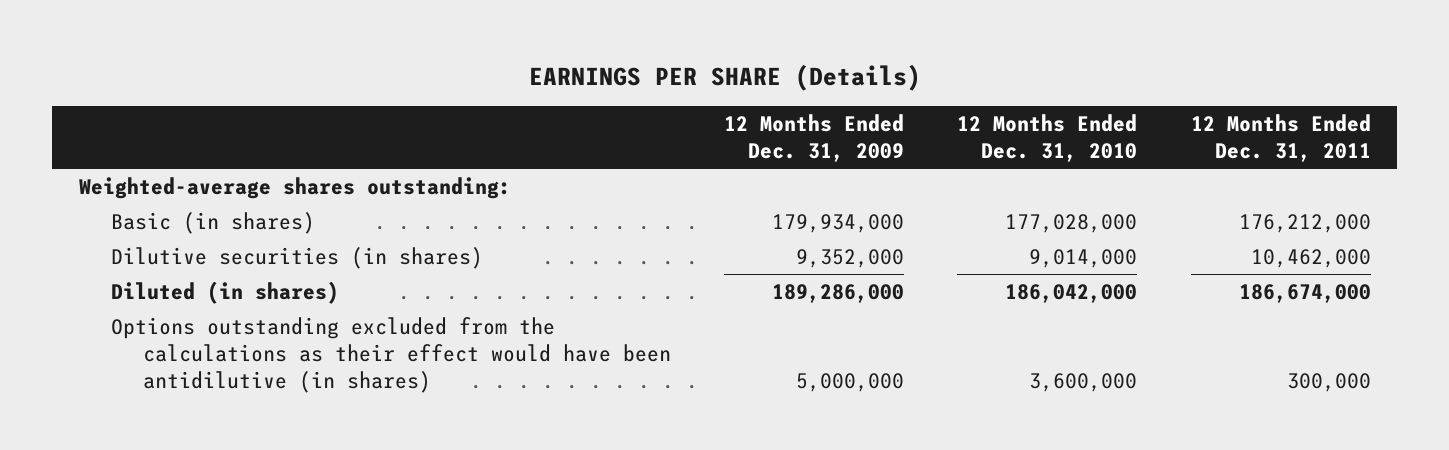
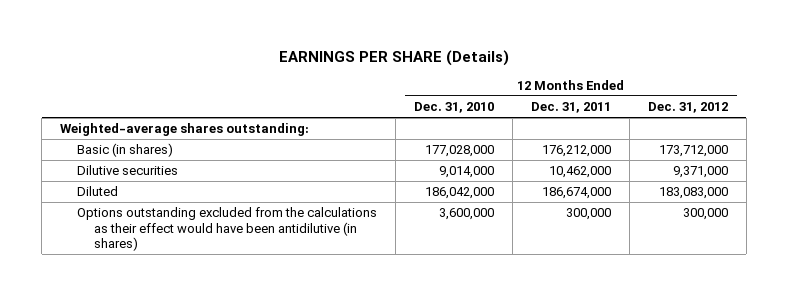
[724,113,905,163] 12 Months Ended Dec. 31, 2009 -> none
none -> [648,102,729,114] Dec. 31, 2012
[111,246,484,269] Dilutive securities (in shares) -> [77,165,179,176] Dilutive securities
[111,280,340,304] Diluted (in shares) -> [77,186,119,197] Diluted

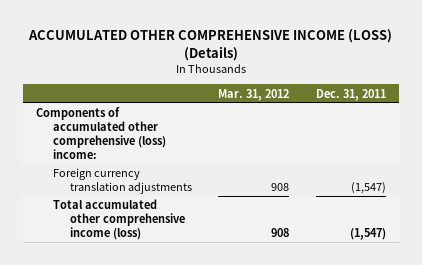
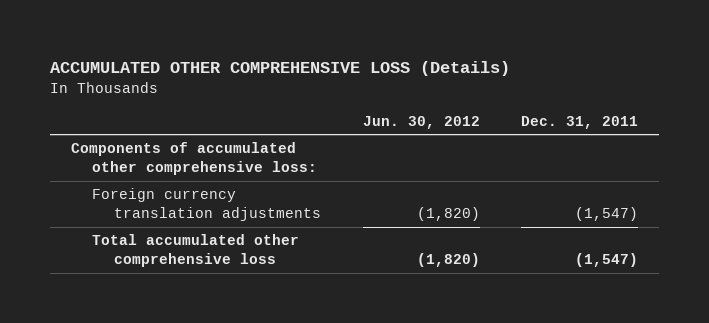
[28,29,393,61] ACCUMULATED OTHER COMPREHENSIVE INCOME (LOSS) (Details) -> [49,60,510,76] ACCUMULATED OTHER COMPREHENSIVE LOSS (Details)
[218,88,290,101] Mar. 31, 2012 -> none
none -> [362,115,480,129] Jun. 30, 2012
[36,107,167,160] Components of accumulated other comprehensive (loss) income: -> [70,142,318,176] Components of accumulated other comprehensive loss:
[53,199,185,241] Total accumulated other comprehensive income (loss) -> [92,234,300,268] Total accumulated other comprehensive loss

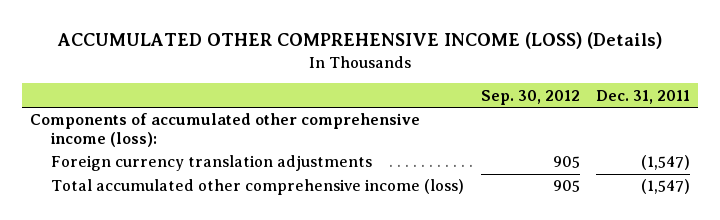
[49,60,510,76] ACCUMULATED OTHER COMPREHENSIVE LOSS (Details) -> [57,32,663,50] ACCUMULATED OTHER COMPREHENSIVE INCOME (LOSS) (Details)
[362,115,480,129] Jun. 30, 2012 -> none
none -> [480,89,580,105] Sep. 30, 2012
[70,142,318,176] Components of accumulated other comprehensive loss: -> [30,113,421,147] Components of accumulated other comprehensive income (loss):
[92,234,300,268] Total accumulated other comprehensive loss -> [51,179,465,196] Total accumulated other comprehensive income (loss)

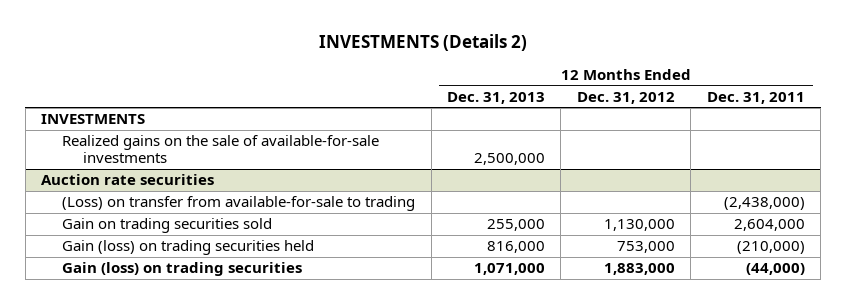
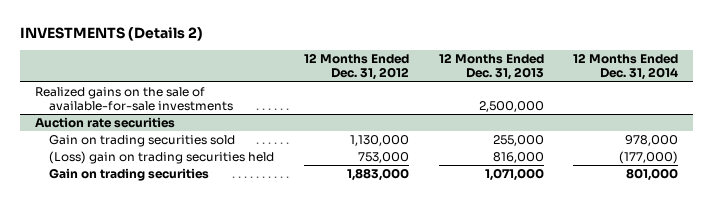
[706,91,805,104] Dec. 31, 2011 -> none
none -> [573,53,679,81] 12 Months Ended Dec. 31, 2014
[41,114,146,125] INVESTMENTS -> none
[62,196,416,212] (Loss) on transfer from available-for-sale to trading -> none
[62,240,315,256] Gain (loss) on trading securities held -> [48,151,274,165] (Loss) gain on trading securities held
[62,262,303,277] Gain (loss) on trading securities -> [48,168,209,182] Gain on trading securities

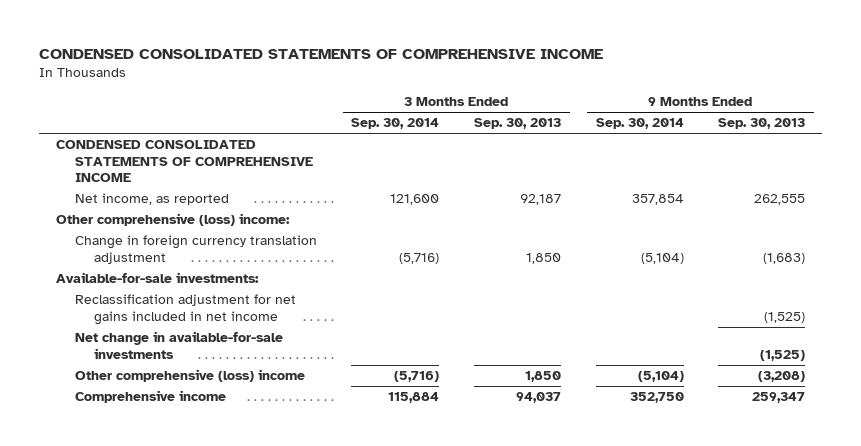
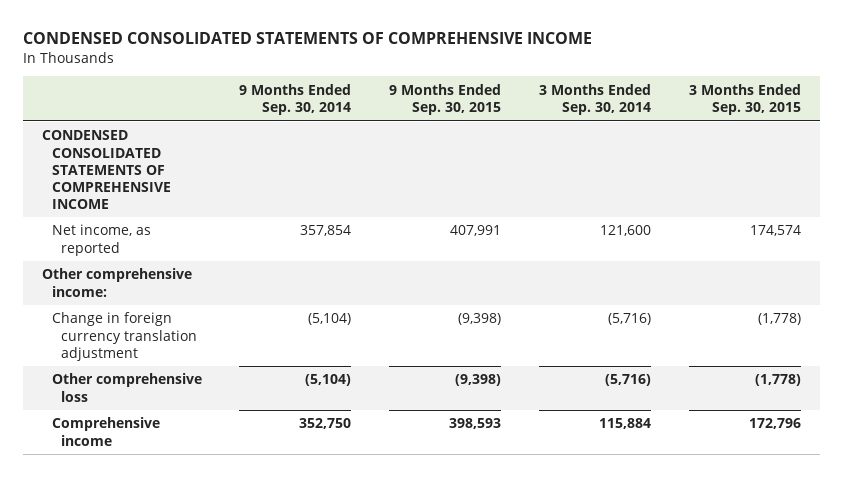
[473,118,561,130] Sep. 30, 2013 -> none
[718,118,806,130] Sep. 30, 2013 -> none
none -> [389,83,502,115] 9 Months Ended Sep. 30, 2015
none -> [688,83,801,115] 3 Months Ended Sep. 30, 2015
[56,213,291,227] Other comprehensive (loss) income: -> [41,268,192,297] Other comprehensive income:
[56,272,260,284] Available-for-sale investments: -> none
[74,294,296,325] Reclassification adjustment for net gains included in net income -> none
[74,331,283,359] Net change in available-for-sale investments -> none
[74,369,305,383] Other comprehensive (loss) income -> [51,373,202,402] Other comprehensive loss

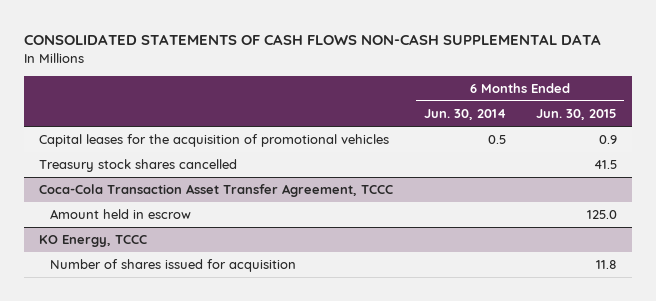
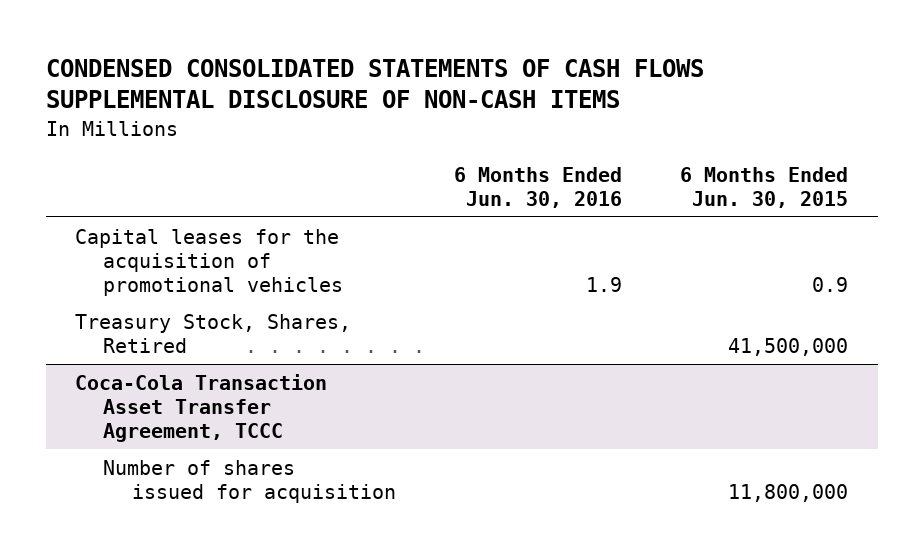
[24,33,602,45] CONSOLIDATED STATEMENTS OF CASH FLOWS NON-CASH SUPPLEMENTAL DATA -> [45,58,704,109] CONDENSED CONSOLIDATED STATEMENTS OF CASH FLOWS SUPPLEMENTAL DISCLOSURE OF NON-CASH ITEMS
[423,109,506,121] Jun. 30, 2014 -> none
none -> [453,166,622,208] 6 Months Ended Jun. 30, 2016
[39,159,238,173] Treasury stock shares cancelled -> [74,313,351,353] Treasury Stock, Shares, Retired
[593,160,617,170] 41.5 -> [728,337,849,356] 41,500,000
[49,209,191,220] Amount held in escrow -> none
[39,235,148,248] KO Energy, TCCC -> none
[595,260,617,270] 11.8 -> [728,483,849,502] 11,800,000

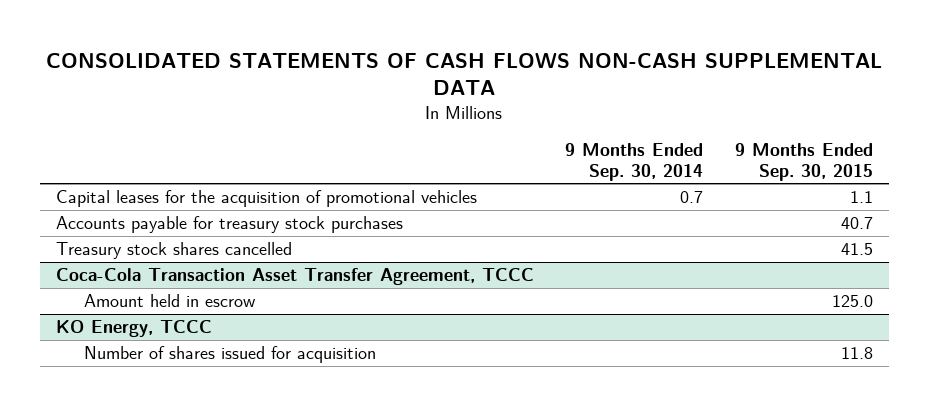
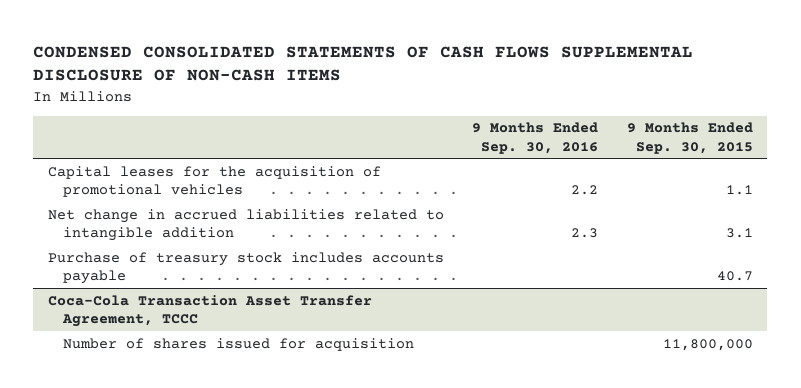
[46,52,883,96] CONSOLIDATED STATEMENTS OF CASH FLOWS NON-CASH SUPPLEMENTAL DATA -> [33,45,694,82] CONDENSED CONSOLIDATED STATEMENTS OF CASH FLOWS SUPPLEMENTAL DISCLOSURE OF NON-CASH ITEMS
[565,142,704,181] 9 Months Ended Sep. 30, 2014 -> none
none -> [472,122,599,154] 9 Months Ended Sep. 30, 2016
[55,242,292,260] Treasury stock shares cancelled -> none
none -> [47,208,444,241] Net change in accrued liabilities related to intangible addition
[55,216,403,234] Accounts payable for treasury stock purchases -> [47,251,444,284] Purchase of treasury stock includes accounts payable
[83,294,256,308] Amount held in escrow -> none
[55,320,212,338] KO Energy, TCCC -> none
[840,347,873,360] 11.8 -> [663,338,754,351] 11,800,000

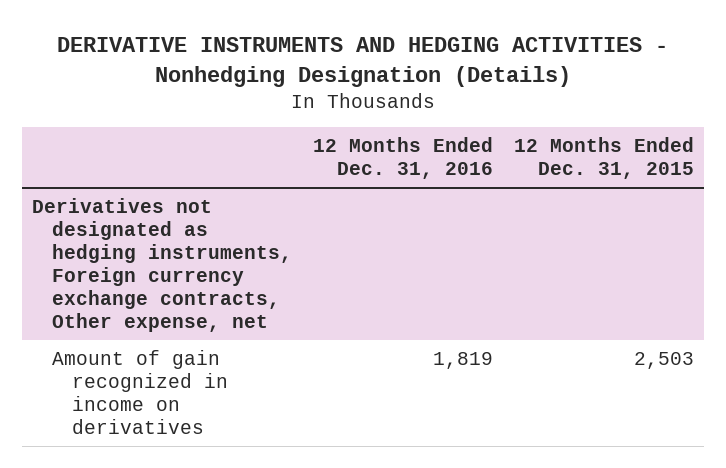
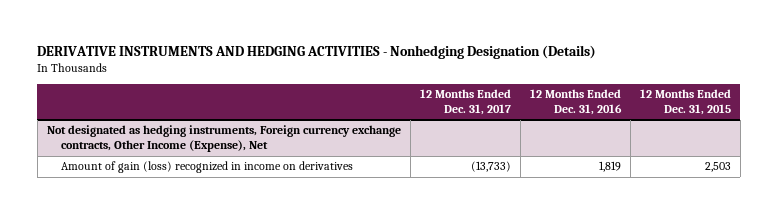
none -> [419,89,511,116] 12 Months Ended Dec. 31, 2017
[32,197,292,332] Derivatives not designated as hedging instruments, Foreign currency exchange contracts, Other expense, net -> [46,125,401,153] Not designated as hedging instruments, Foreign currency exchange contracts, Other Income (Expense), Net
[51,349,228,434] Amount of gain recognized in income on derivatives -> [61,161,354,174] Amount of gain (loss) recognized in income on derivatives

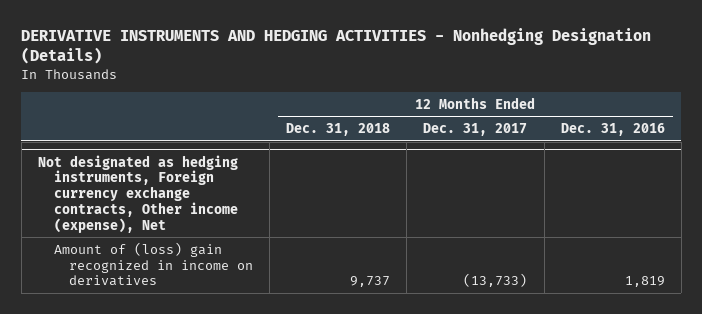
[639,89,731,116] 12 Months Ended Dec. 31, 2015 -> none
none -> [286,123,391,137] Dec. 31, 2018
[46,125,401,153] Not designated as hedging instruments, Foreign currency exchange contracts, Other Income (Expense), Net -> [37,154,238,233] Not designated as hedging instruments, Foreign currency exchange contracts, Other income (expense), Net
[61,161,354,174] Amount of gain (loss) recognized in income on derivatives -> [53,241,254,287] Amount of (loss) gain recognized in income on derivatives

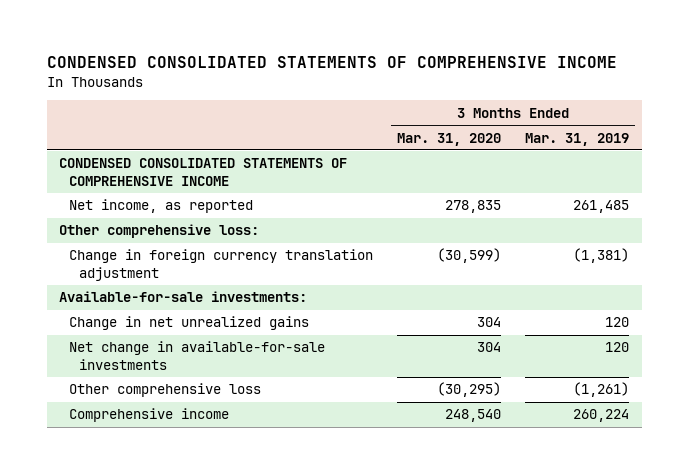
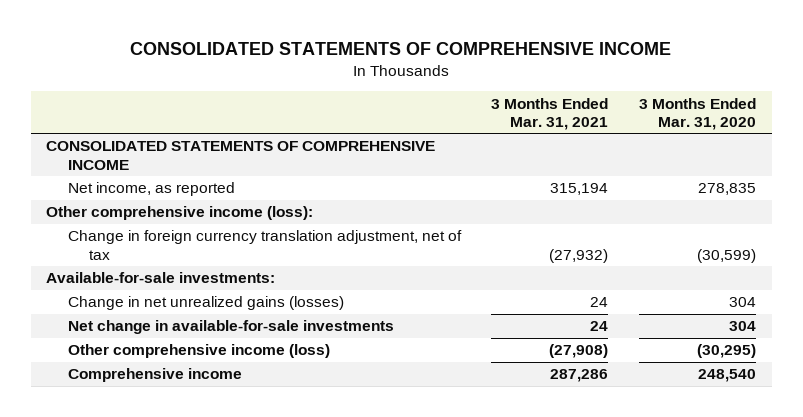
[46,55,617,68] CONDENSED CONSOLIDATED STATEMENTS OF COMPREHENSIVE INCOME -> [130,41,672,55] CONSOLIDATED STATEMENTS OF COMPREHENSIVE INCOME
[525,132,630,146] Mar. 31, 2019 -> none
none -> [491,97,609,130] 3 Months Ended Mar. 31, 2021
[58,158,347,186] CONDENSED CONSOLIDATED STATEMENTS OF COMPREHENSIVE INCOME -> [46,141,436,170] CONSOLIDATED STATEMENTS OF COMPREHENSIVE INCOME
[58,224,259,239] Other comprehensive loss: -> [46,206,314,221] Other comprehensive income (loss):
[69,249,374,281] Change in foreign currency translation adjustment -> [67,230,462,260] Change in foreign currency translation adjustment, net of tax
[69,316,310,331] Change in net unrealized gains -> [67,296,344,311] Change in net unrealized gains (losses)
[69,383,262,398] Other comprehensive loss -> [67,344,330,359] Other comprehensive income (loss)

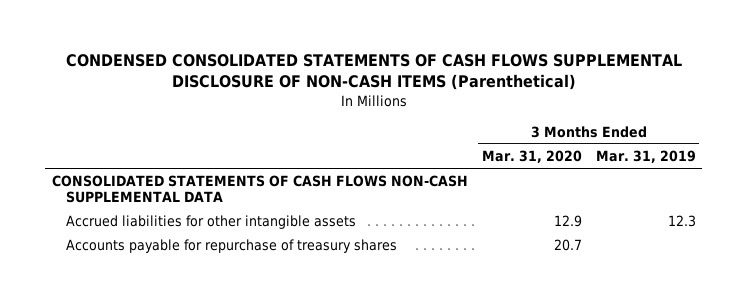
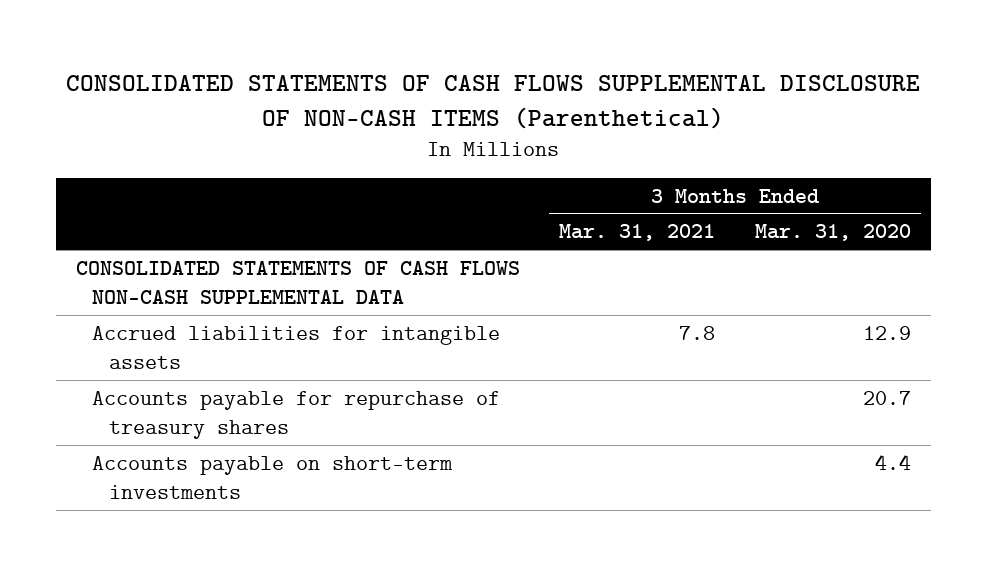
[65,54,682,91] CONDENSED CONSOLIDATED STATEMENTS OF CASH FLOWS SUPPLEMENTAL DISCLOSURE OF NON-CASH ITEMS (Parenthetical) -> [66,74,921,129] CONSOLIDATED STATEMENTS OF CASH FLOWS SUPPLEMENTAL DISCLOSURE OF NON-CASH ITEMS (Parenthetical)
[595,150,696,164] Mar. 31, 2019 -> none
none -> [559,224,716,242] Mar. 31, 2021
[65,215,356,230] Accrued liabilities for other intangible assets -> [92,325,501,369] Accrued liabilities for intangible assets
none -> [92,455,454,499] Accounts payable on short-term investments

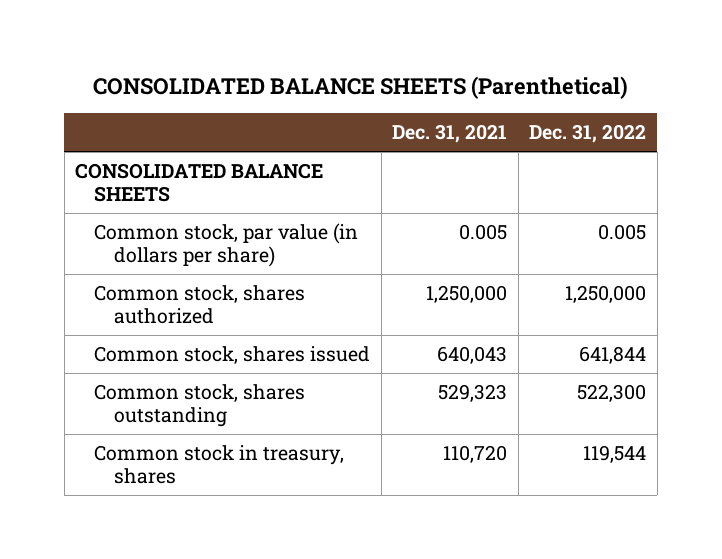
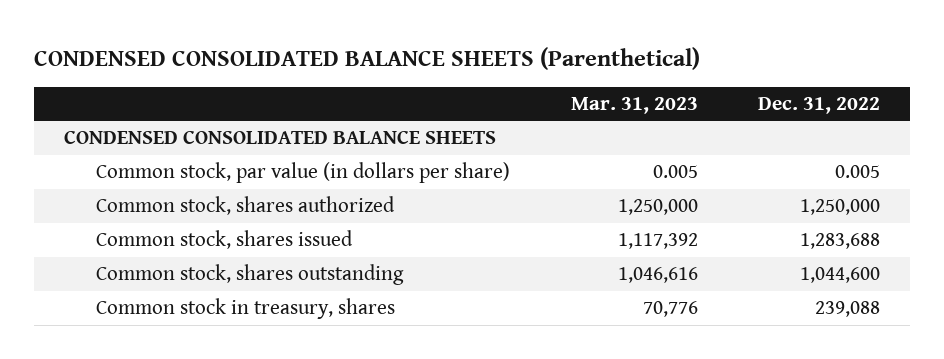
[92,76,628,100] CONSOLIDATED BALANCE SHEETS (Parenthetical) -> [34,47,701,71] CONDENSED CONSOLIDATED BALANCE SHEETS (Parenthetical)
[392,124,508,144] Dec. 31, 2021 -> none
none -> [570,96,698,114] Mar. 31, 2023
[75,162,324,202] CONSOLIDATED BALANCE SHEETS -> [64,131,497,145] CONDENSED CONSOLIDATED BALANCE SHEETS
[579,345,647,364] 641,844 -> [800,233,881,250] 1,283,688
[577,383,647,402] 522,300 -> [800,267,881,284] 1,044,600
[583,444,647,463] 119,544 -> [815,301,881,318] 239,088

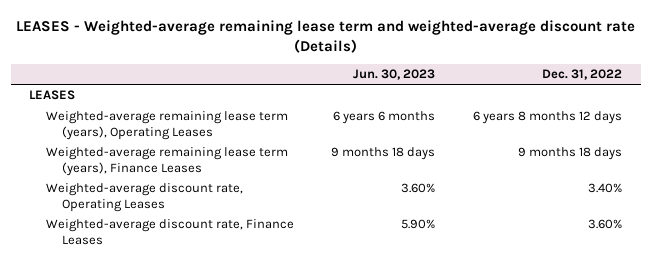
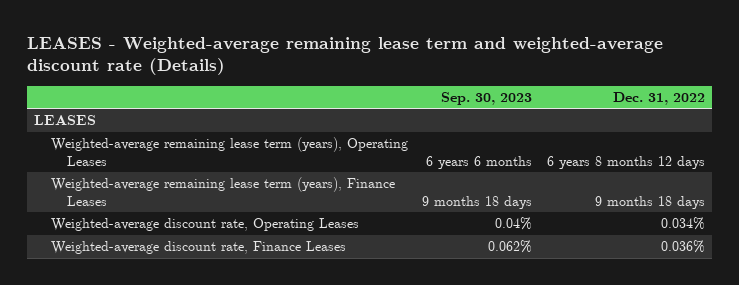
[353,69,436,81] Jun. 30, 2023 -> none
none -> [441,91,533,105] Sep. 30, 2023
[587,183,622,194] 3.40% -> [660,217,705,231] 0.034%
[587,219,622,230] 3.60% -> [660,240,705,254] 0.036%

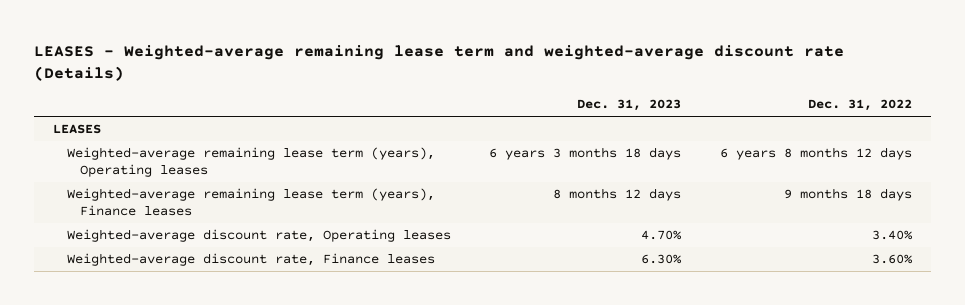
[441,91,533,105] Sep. 30, 2023 -> none
none -> [577,99,682,112] Dec. 31, 2023
[50,137,408,166] Weighted-average remaining lease term (years), Operating Leases -> [66,147,435,177] Weighted-average remaining lease term (years), Operating leases
[50,177,395,206] Weighted-average remaining lease term (years), Finance Leases -> [66,188,435,216] Weighted-average remaining lease term (years), Finance leases
[50,218,359,232] Weighted-average discount rate, Operating Leases -> [66,229,451,243] Weighted-average discount rate, Operating leases
[660,217,705,231] 0.034% -> [871,230,913,241] 3.40%
[50,241,346,255] Weighted-average discount rate, Finance Leases -> [66,253,435,267] Weighted-average discount rate, Finance leases
[660,240,705,254] 0.036% -> [871,254,913,265] 3.60%

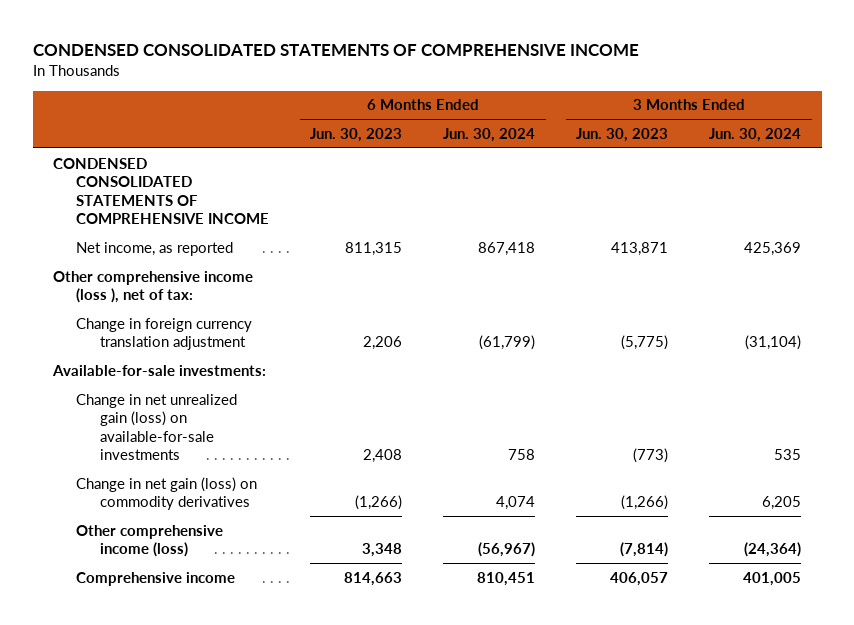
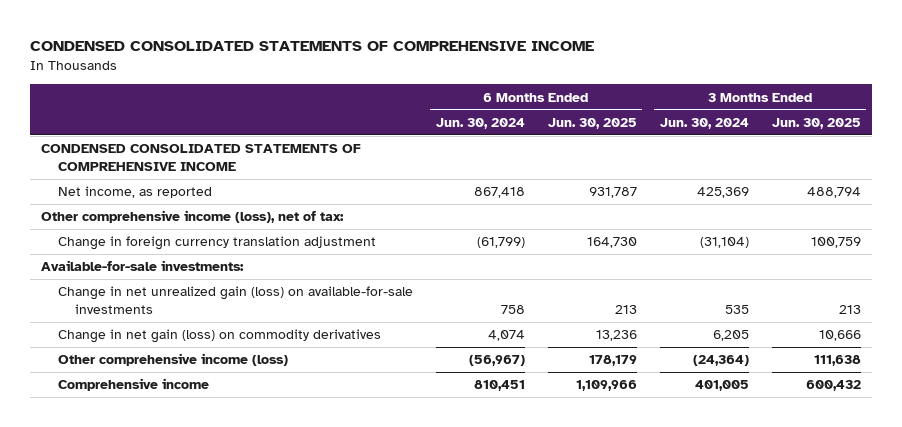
[310,127,403,142] Jun. 30, 2023 -> none
[576,127,669,142] Jun. 30, 2023 -> none
none -> [547,117,637,129] Jun. 30, 2025
none -> [771,117,861,129] Jun. 30, 2025
[52,270,253,304] Other comprehensive income (loss ), net of tax: -> [41,210,345,224] Other comprehensive income (loss), net of tax:

